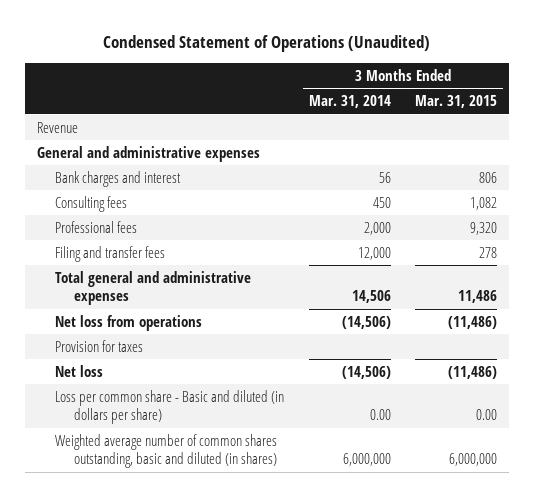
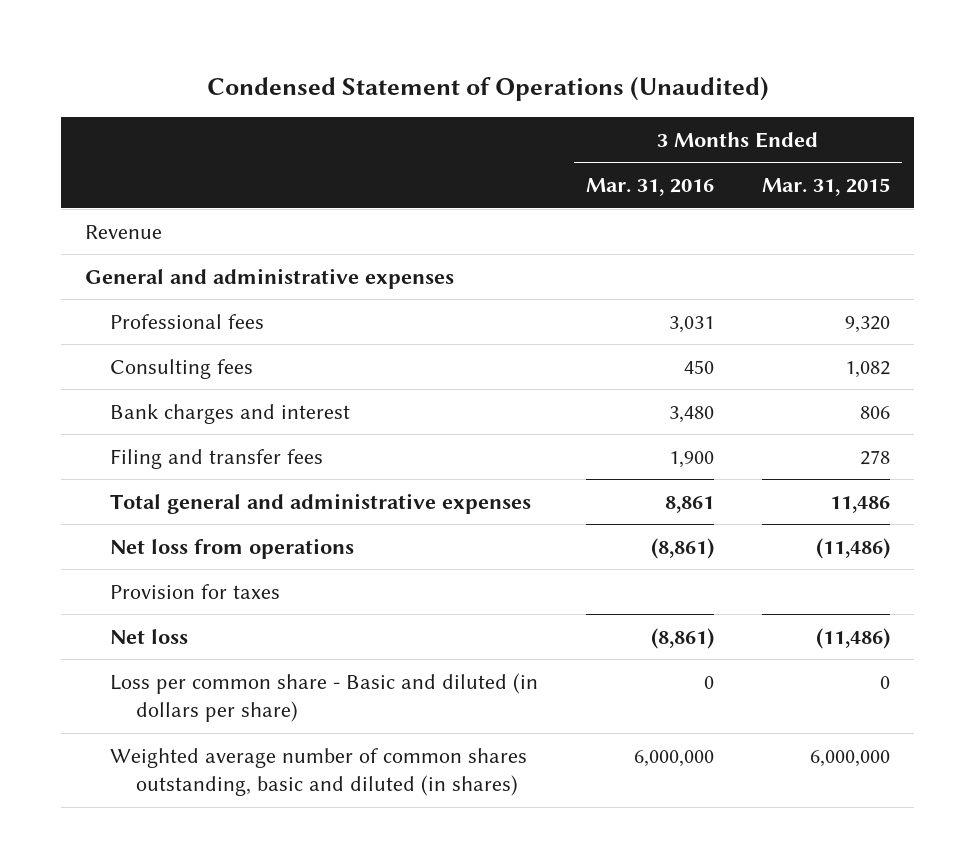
[308,95,391,109] Mar. 31, 2014 -> none
none -> [586,178,715,197] Mar. 31, 2016
[55,196,128,213] Consulting fees -> [110,358,254,379] Consulting fees
[55,171,182,188] Bank charges and interest -> [110,403,351,424] Bank charges and interest
[476,409,498,421] 0.00 -> [880,675,891,689] 0

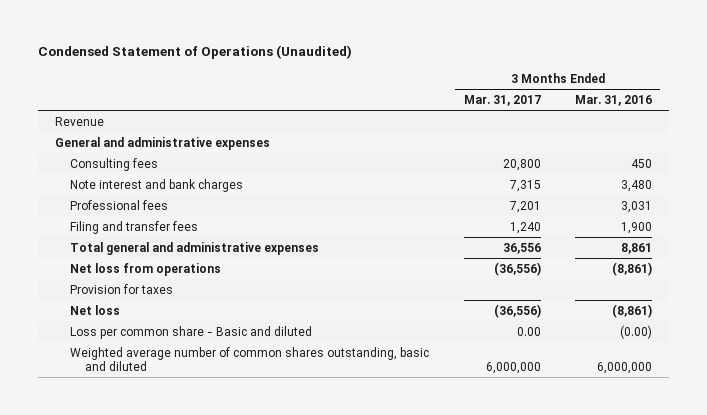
[762,178,891,197] Mar. 31, 2015 -> none
none -> [463,94,541,106] Mar. 31, 2017
[110,403,351,424] Bank charges and interest -> [70,178,244,192] Note interest and bank charges
[110,313,265,329] Professional fees -> [70,199,169,210] Professional fees
[110,672,539,723] Loss per common share - Basic and diluted (in dollars per share) -> [70,325,313,339] Loss per common share - Basic and diluted
[704,675,715,689] 0 -> [619,324,652,339] (0.00)
[110,747,528,797] Weighted average number of common shares outstanding, basic and diluted (in shares) -> [70,346,430,372] Weighted average number of common shares outstanding, basic and diluted

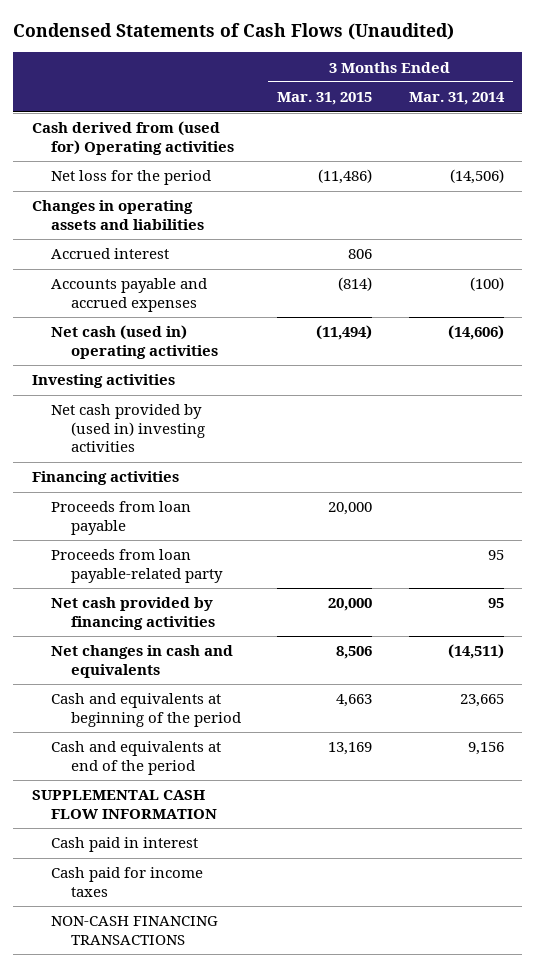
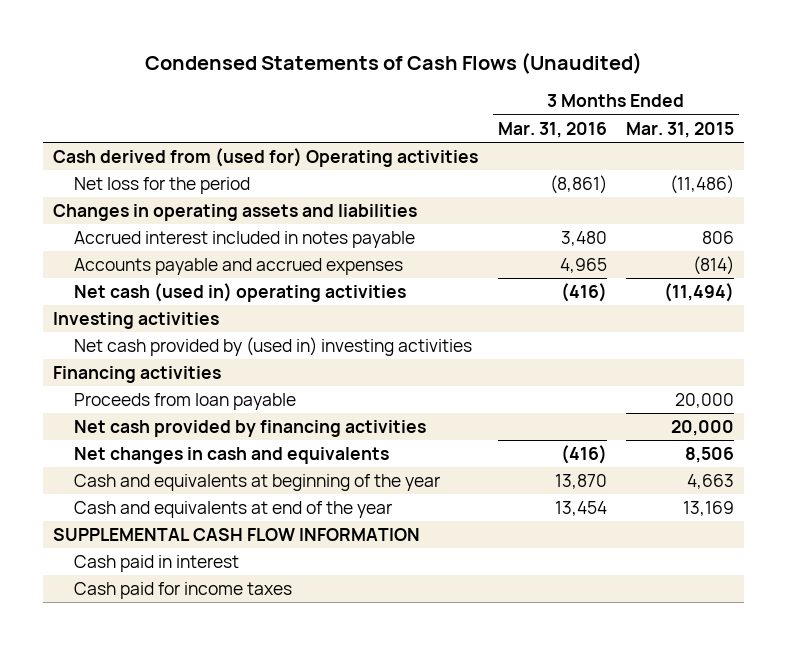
[408,92,505,106] Mar. 31, 2014 -> none
none -> [497,121,607,138] Mar. 31, 2016
[51,248,170,260] Accrued interest -> [73,231,415,249] Accrued interest included in notes payable
[51,549,223,583] Proceeds from loan payable-related party -> none
[51,693,241,727] Cash and equivalents at beginning of the period -> [73,474,440,492] Cash and equivalents at beginning of the year
[51,741,222,775] Cash and equivalents at end of the period -> [73,501,392,519] Cash and equivalents at end of the year
[51,916,219,945] NON-CASH FINANCING TRANSACTIONS -> none

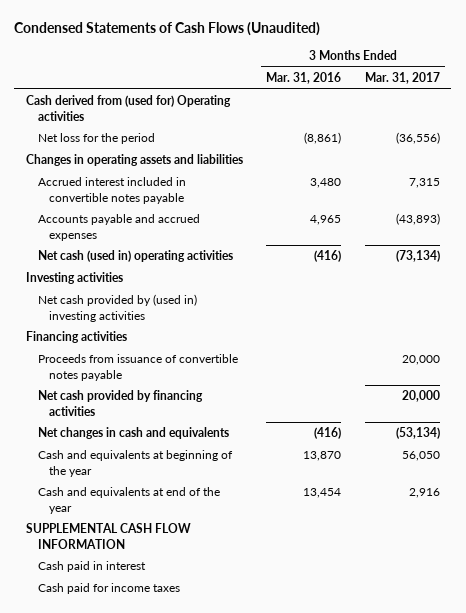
[626,121,735,138] Mar. 31, 2015 -> none
none -> [364,72,440,85] Mar. 31, 2017
[73,231,415,249] Accrued interest included in notes payable -> [37,177,186,204] Accrued interest included in convertible notes payable
[73,393,296,411] Proceeds from loan payable -> [37,354,238,381] Proceeds from issuance of convertible notes payable

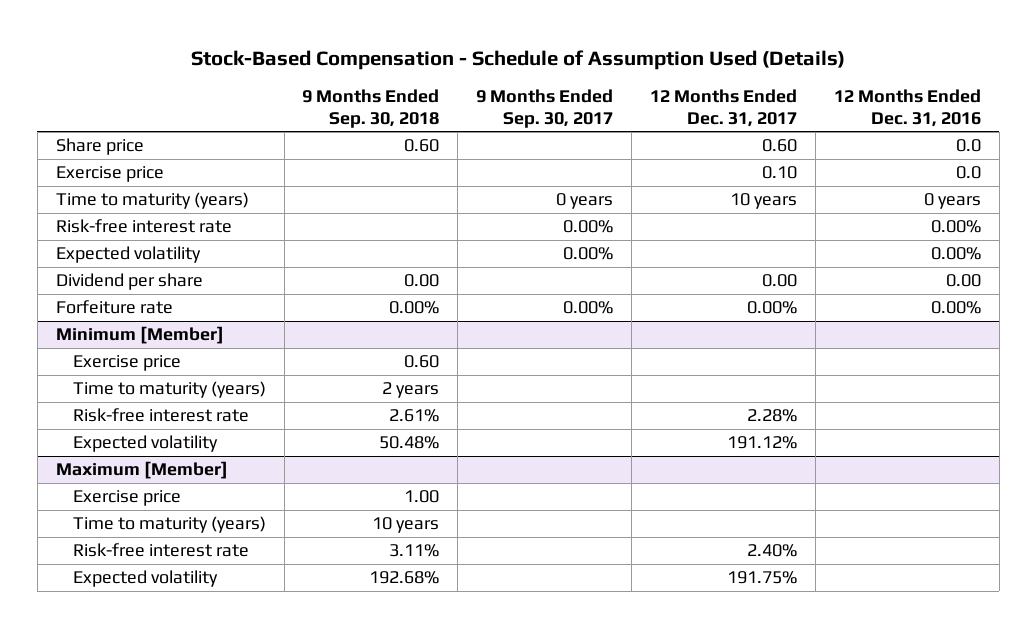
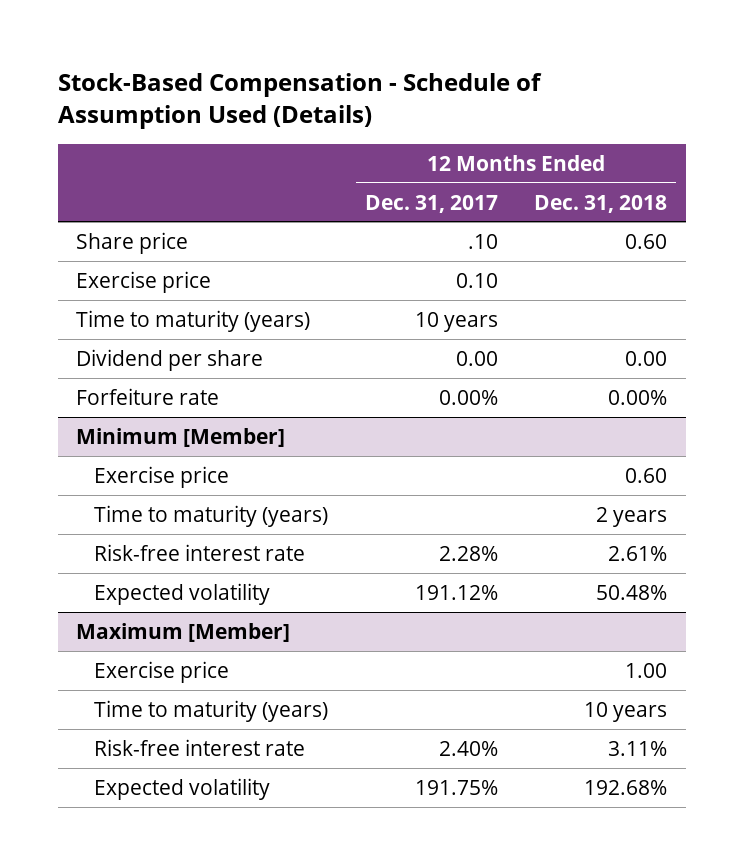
[302,89,440,128] 9 Months Ended Sep. 30, 2018 -> none
[476,89,614,128] 9 Months Ended Sep. 30, 2017 -> none
[833,89,981,127] 12 Months Ended Dec. 31, 2016 -> none
none -> [534,194,668,213] Dec. 31, 2018
[761,139,797,153] 0.60 -> [467,233,498,249] .10
[55,219,232,234] Risk-free interest rate -> none
[55,246,201,264] Expected volatility -> none

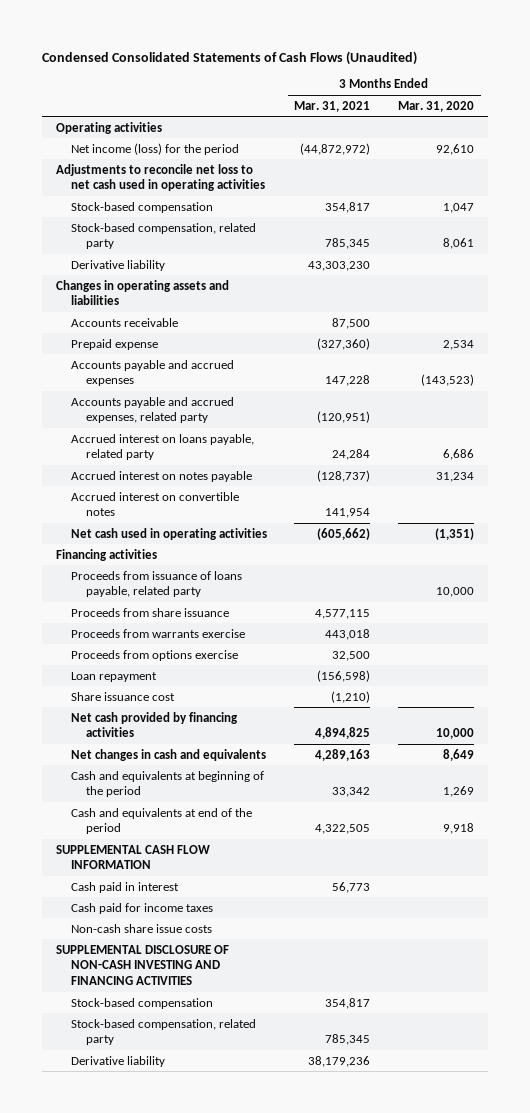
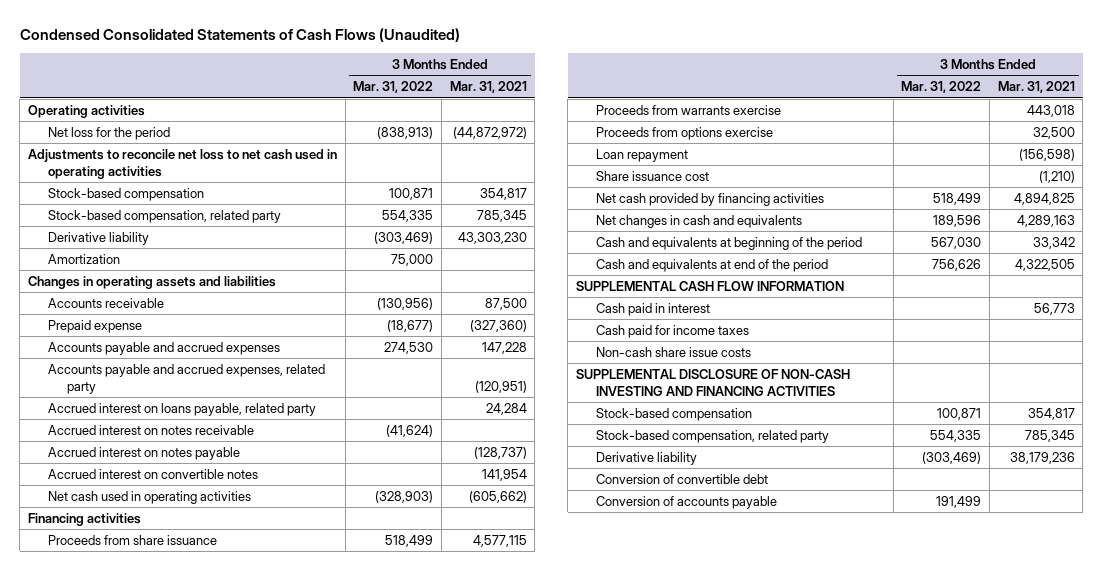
[398,100,475,112] Mar. 31, 2020 -> none
none -> [353,81,434,94] Mar. 31, 2022
[70,142,239,155] Net income (loss) for the period -> [47,126,170,140] Net loss for the period
none -> [47,253,120,264] Amortization
none -> [47,424,254,435] Accrued interest on notes receivable
[70,570,242,598] Proceeds from issuance of loans payable, related party -> none
none -> [595,473,768,484] Conversion of convertible debt
none -> [595,495,777,509] Conversion of accounts payable

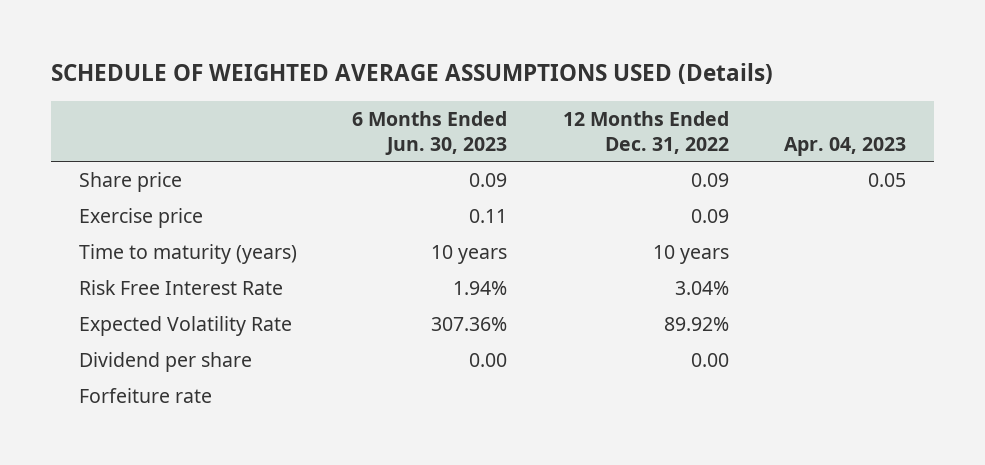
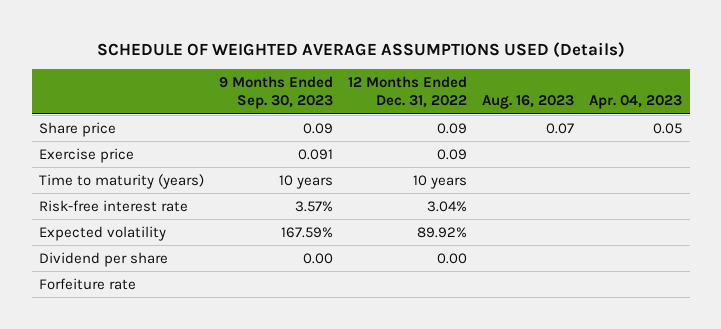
[352,110,508,155] 6 Months Ended Jun. 30, 2023 -> none
none -> [219,76,334,110] 9 Months Ended Sep. 30, 2023
none -> [482,95,575,110] Aug. 16, 2023
[78,279,283,295] Risk Free Interest Rate -> [39,199,189,212] Risk-free interest rate
[78,315,292,336] Expected Volatility Rate -> [39,225,167,241] Expected volatility

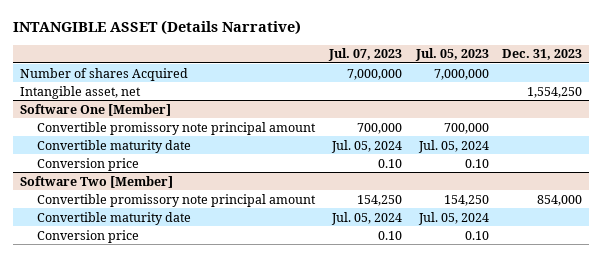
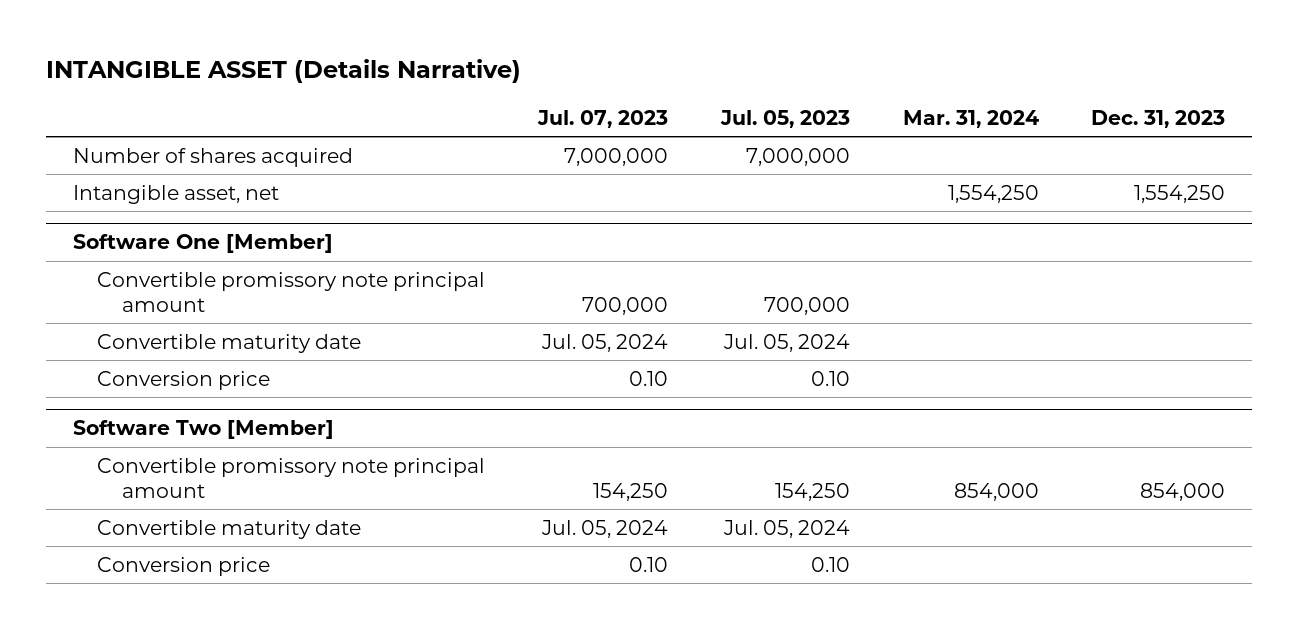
none -> [902,109,1039,128] Mar. 31, 2024
[19,67,188,81] Number of shares Acquired -> [72,147,353,167] Number of shares acquired

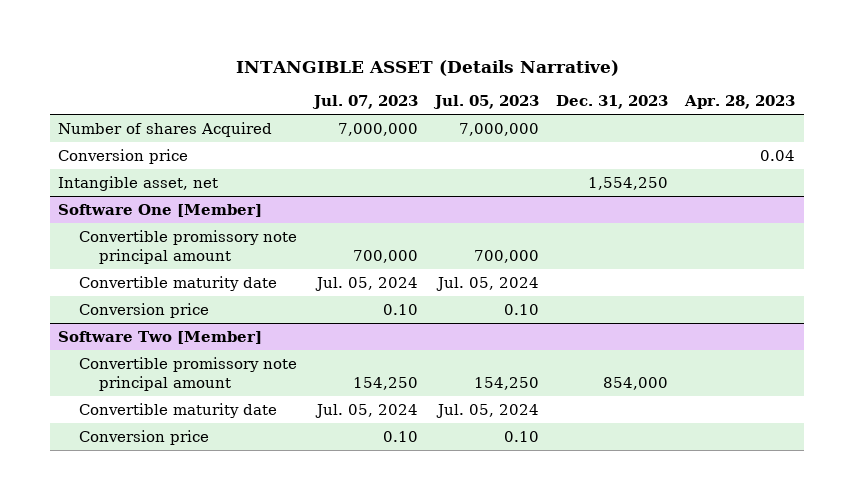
[902,109,1039,128] Mar. 31, 2024 -> none
none -> [684,95,796,110] Apr. 28, 2023
[72,147,353,167] Number of shares acquired -> [58,121,273,137] Number of shares Acquired
none -> [58,148,189,164] Conversion price

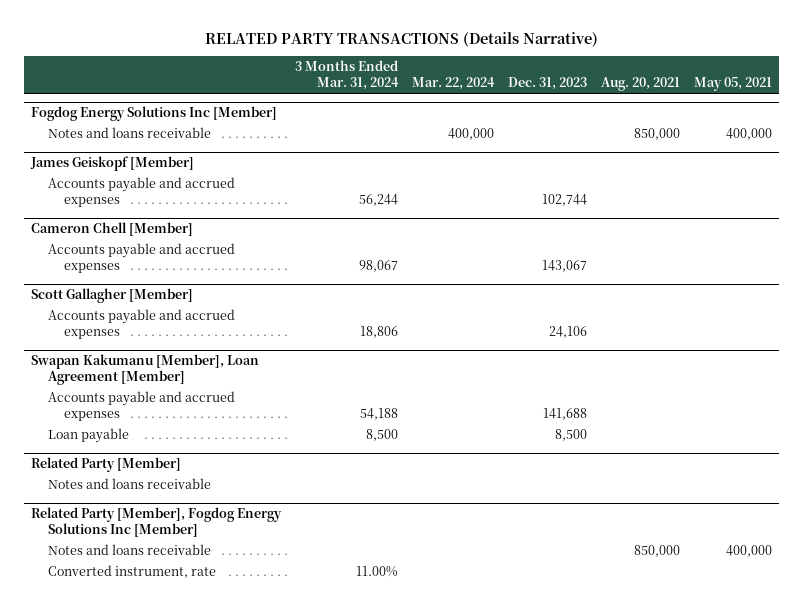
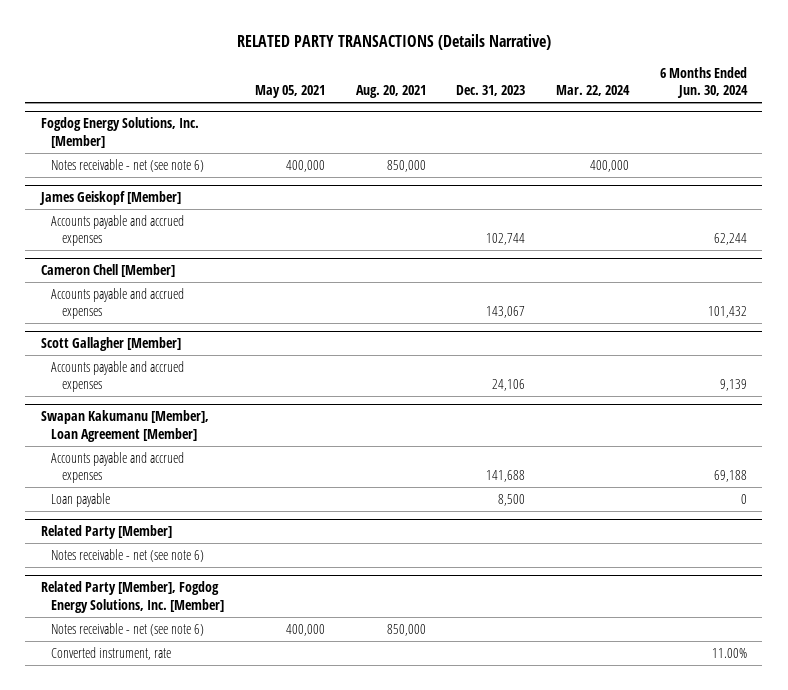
[295,60,400,91] 3 Months Ended Mar. 31, 2024 -> none
none -> [659,67,748,99] 6 Months Ended Jun. 30, 2024
[31,106,278,122] Fogdog Energy Solutions Inc [Member] -> [40,117,199,148] Fogdog Energy Solutions, Inc. [Member]
[47,127,211,139] Notes and loans receivable -> [51,158,205,172] Notes receivable - net (see note 6)
[47,478,211,490] Notes and loans receivable -> [51,548,205,562] Notes receivable - net (see note 6)
[31,507,283,538] Related Party [Member], Fogdog Energy Solutions Inc [Member] -> [40,581,225,613] Related Party [Member], Fogdog Energy Solutions, Inc. [Member]
[47,544,211,556] Notes and loans receivable -> [51,622,205,636] Notes receivable - net (see note 6)

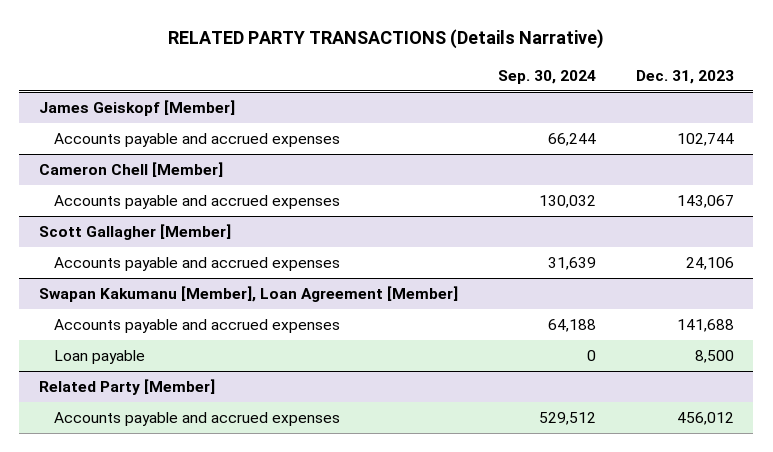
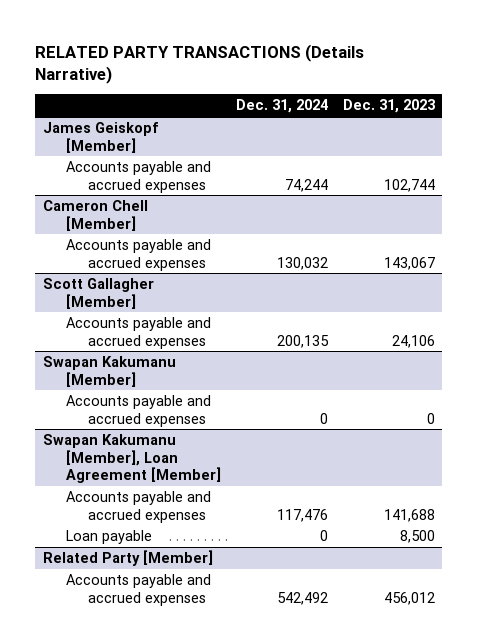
[497,69,596,84] Sep. 30, 2024 -> none
none -> [235,99,328,114] Dec. 31, 2024
none -> [42,356,176,387] Swapan Kakumanu [Member]
none -> [65,395,211,427] Accounts payable and accrued expenses

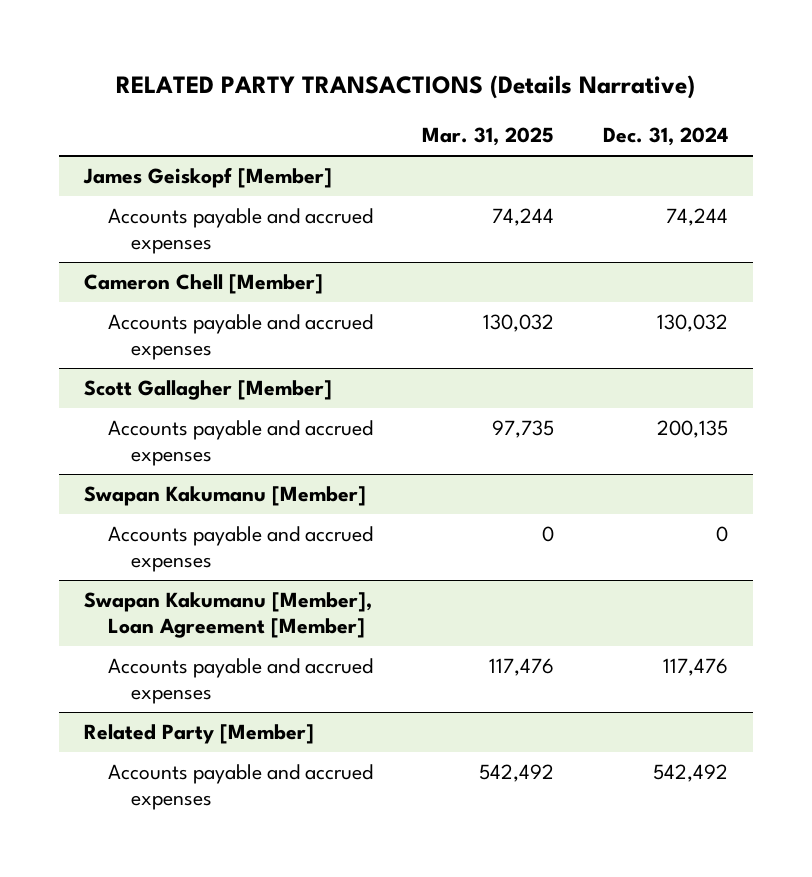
[342,99,435,114] Dec. 31, 2023 -> none
none -> [421,126,554,146] Mar. 31, 2025
[65,530,152,545] Loan payable -> none

